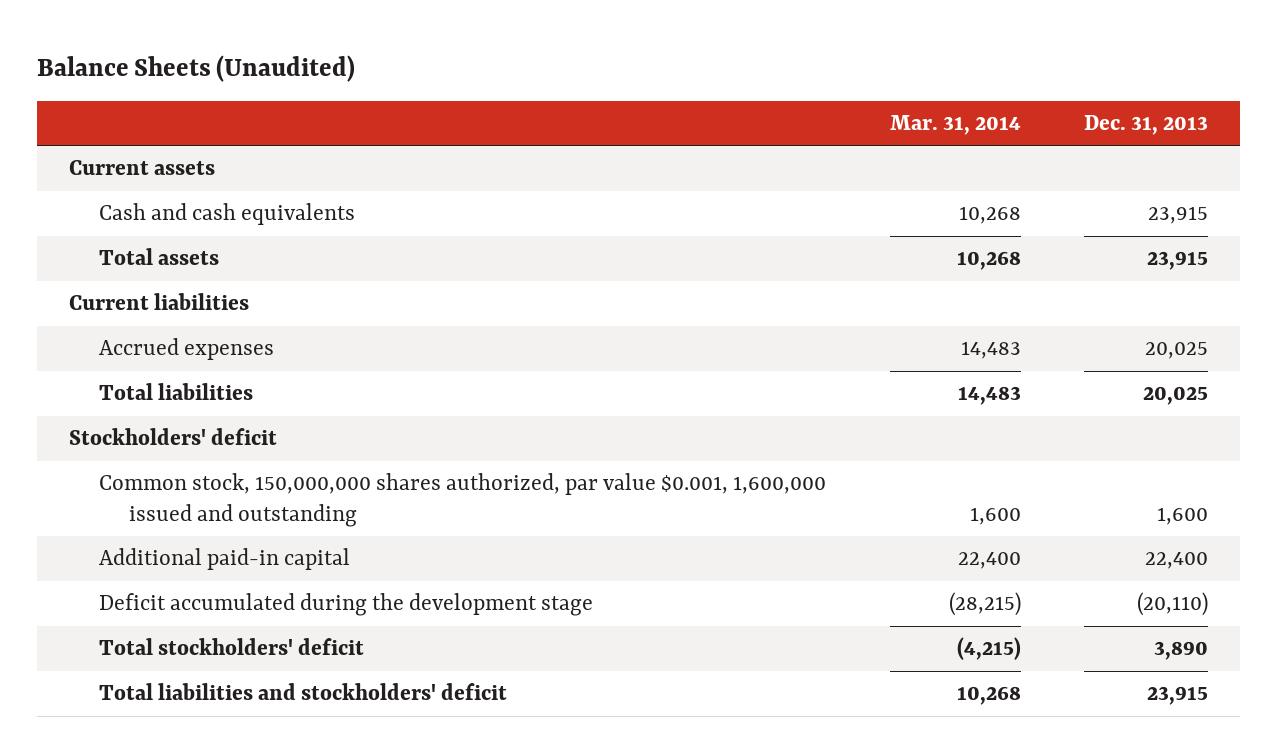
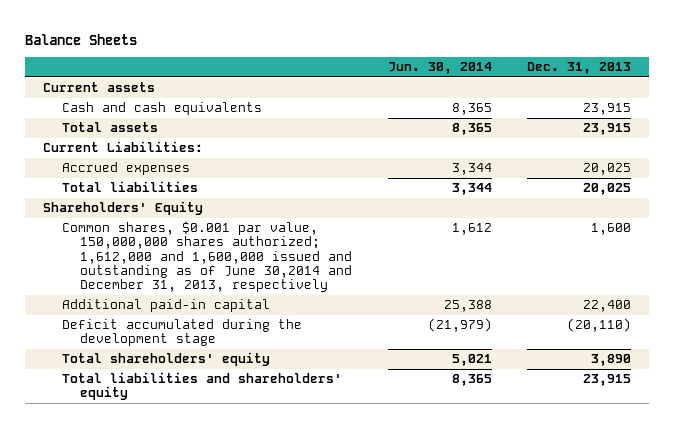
[37,54,356,82] Balance Sheets (Unaudited) -> [25,33,138,45] Balance Sheets
[889,114,1021,135] Mar. 31, 2014 -> none
none -> [387,62,492,75] Jun. 30, 2014
[69,293,250,311] Current liabilities -> [43,141,204,153] Current Liabilities:
[69,428,278,446] Stockholders' deficit -> [43,201,204,216] Shareholders' Equity
[98,473,826,527] Common stock, 150,000,000 shares authorized, par value $0.001, 1,600,000 issued and outstanding -> [61,221,353,293] Common shares, $0.001 par value, 150,000,000 shares authorized; 1,612,000 and 1,600,000 issued and outstanding as of June 30,2014 and December 31, 2013, respectively
[98,638,364,656] Total stockholders' deficit -> [61,352,270,367] Total shareholders' equity
[98,683,507,701] Total liabilities and stockholders' deficit -> [61,372,342,401] Total liabilities and shareholders' equity

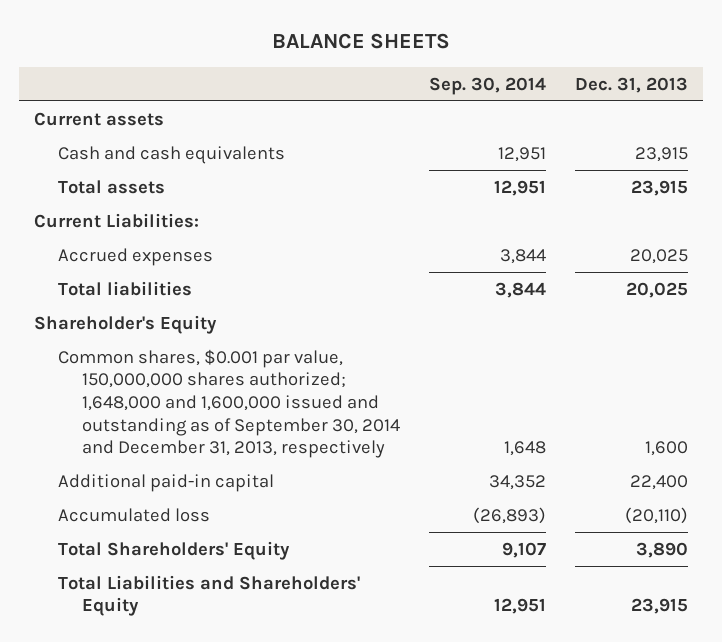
[25,33,138,45] Balance Sheets -> [272,33,451,50] BALANCE SHEETS
[387,62,492,75] Jun. 30, 2014 -> none
none -> [429,76,547,95] Sep. 30, 2014
[43,201,204,216] Shareholders' Equity -> [33,314,217,334] Shareholder's Equity
[61,221,353,293] Common shares, $0.001 par value, 150,000,000 shares authorized; 1,612,000 and 1,600,000 issued and outstanding as of June 30,2014 and December 31, 2013, respectively -> [58,348,401,459] Common shares, $0.001 par value, 150,000,000 shares authorized; 1,648,000 and 1,600,000 issued and outstanding as of September 30, 2014 and December 31, 2013, respectively
[61,319,302,347] Deficit accumulated during the development stage -> [58,507,211,522] Accumulated loss
[61,352,270,367] Total shareholders' equity -> [58,540,291,560] Total Shareholders' Equity
[61,372,342,401] Total liabilities and shareholders' equity -> [58,574,361,617] Total Liabilities and Shareholders' Equity

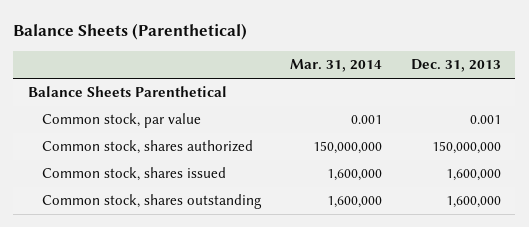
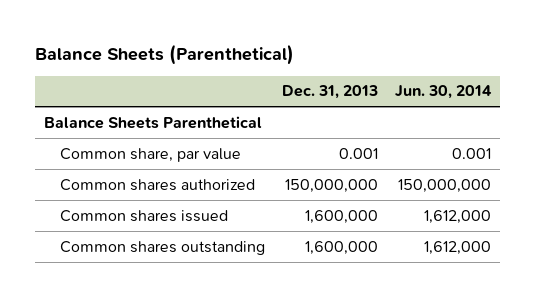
[289,59,382,73] Mar. 31, 2014 -> none
none -> [395,85,493,100] Jun. 30, 2014
[41,113,201,129] Common stock, par value -> [59,147,241,162] Common share, par value
[41,140,253,155] Common stock, shares authorized -> [59,178,255,191] Common shares authorized
[41,167,226,182] Common stock, shares issued -> [59,209,228,222] Common shares issued
[41,194,262,210] Common stock, shares outstanding -> [59,240,265,255] Common shares outstanding

